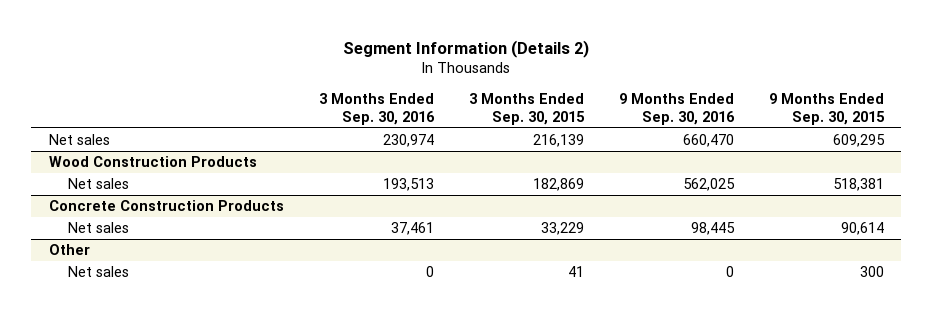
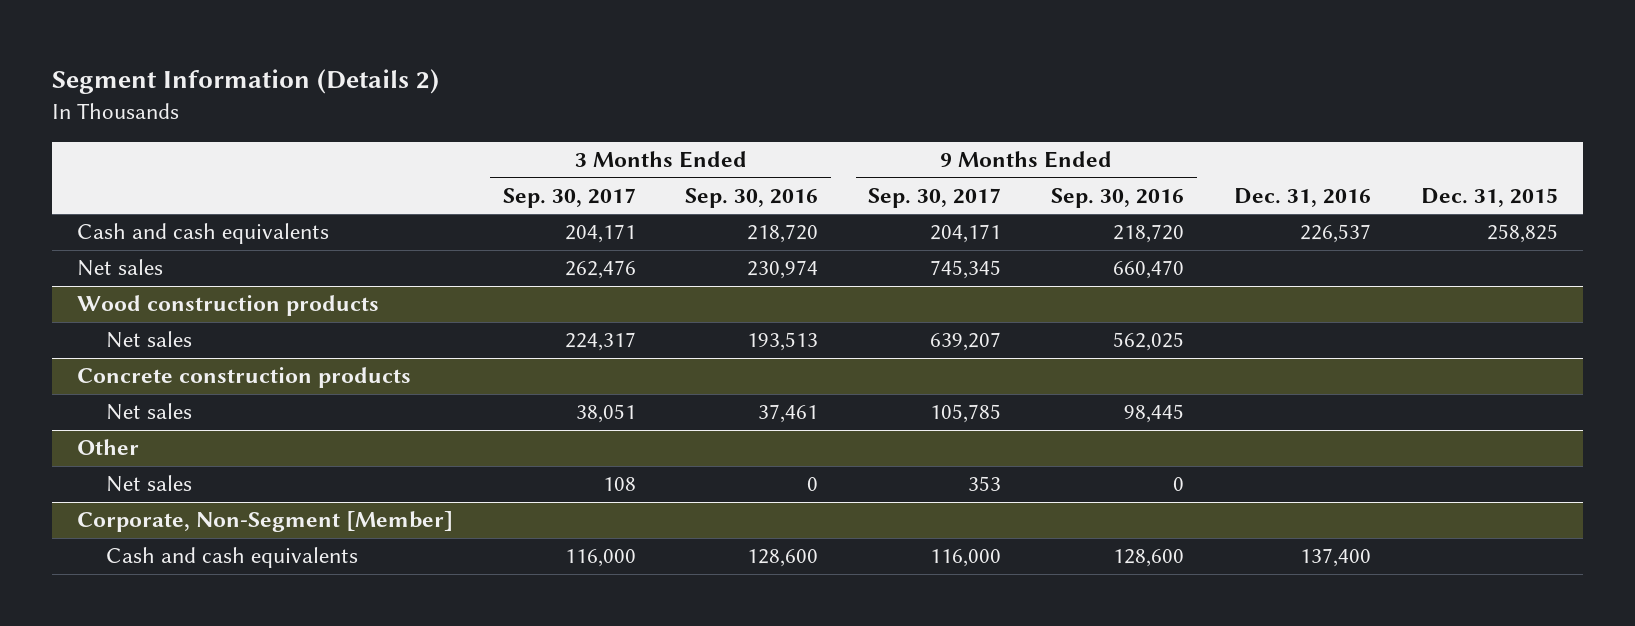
[468,92,585,126] 3 Months Ended Sep. 30, 2015 -> none
[768,92,885,126] 9 Months Ended Sep. 30, 2015 -> none
none -> [502,187,636,208] Sep. 30, 2017
none -> [868,187,1002,208] Sep. 30, 2017
none -> [1233,187,1371,207] Dec. 31, 2016
none -> [1420,187,1558,207] Dec. 31, 2015
none -> [76,223,329,245] Cash and cash equivalents
[48,156,257,168] Wood Construction Products -> [76,295,379,317] Wood construction products
[48,200,284,212] Concrete Construction Products -> [76,367,411,389] Concrete construction products
none -> [76,511,453,533] Corporate, Non-Segment [Member]
none -> [106,547,359,569] Cash and cash equivalents

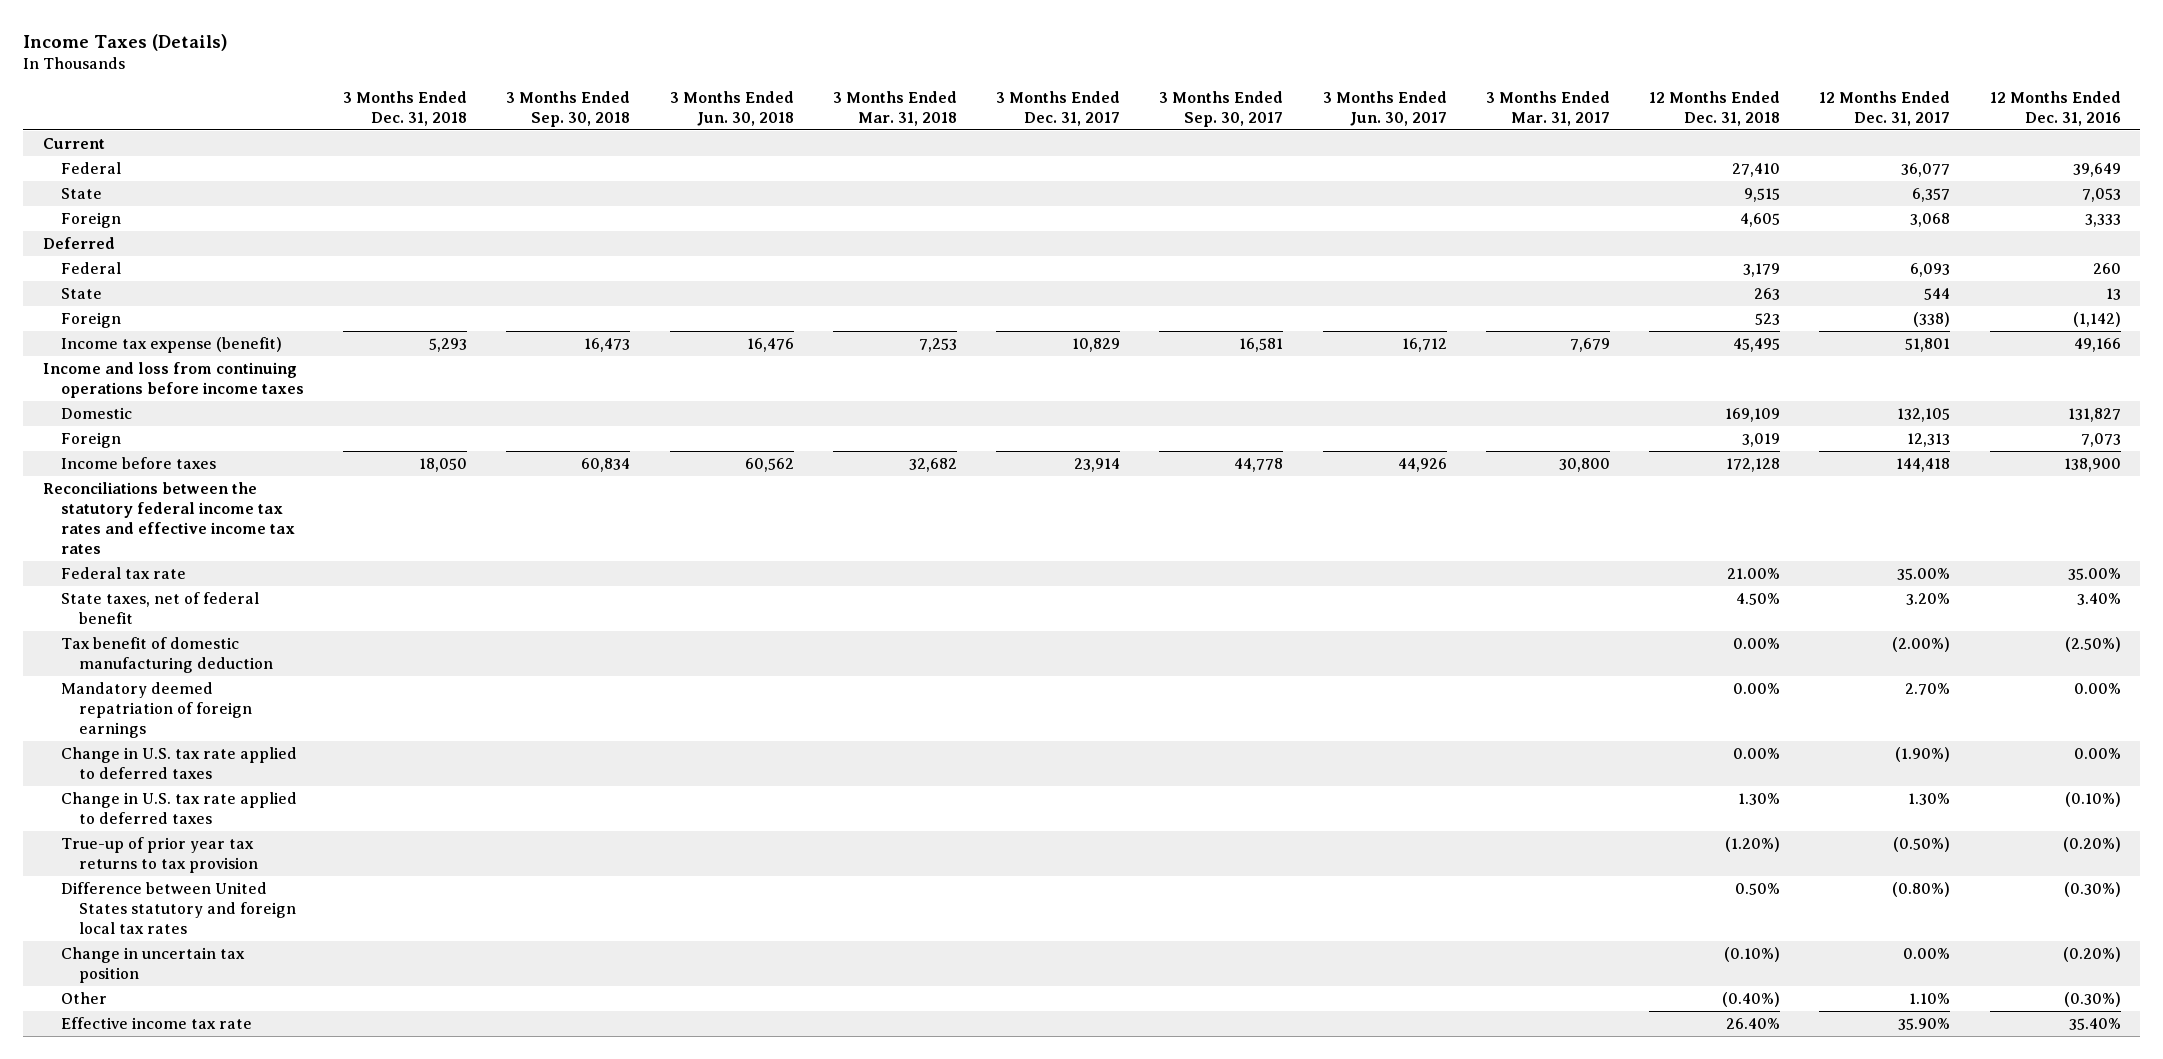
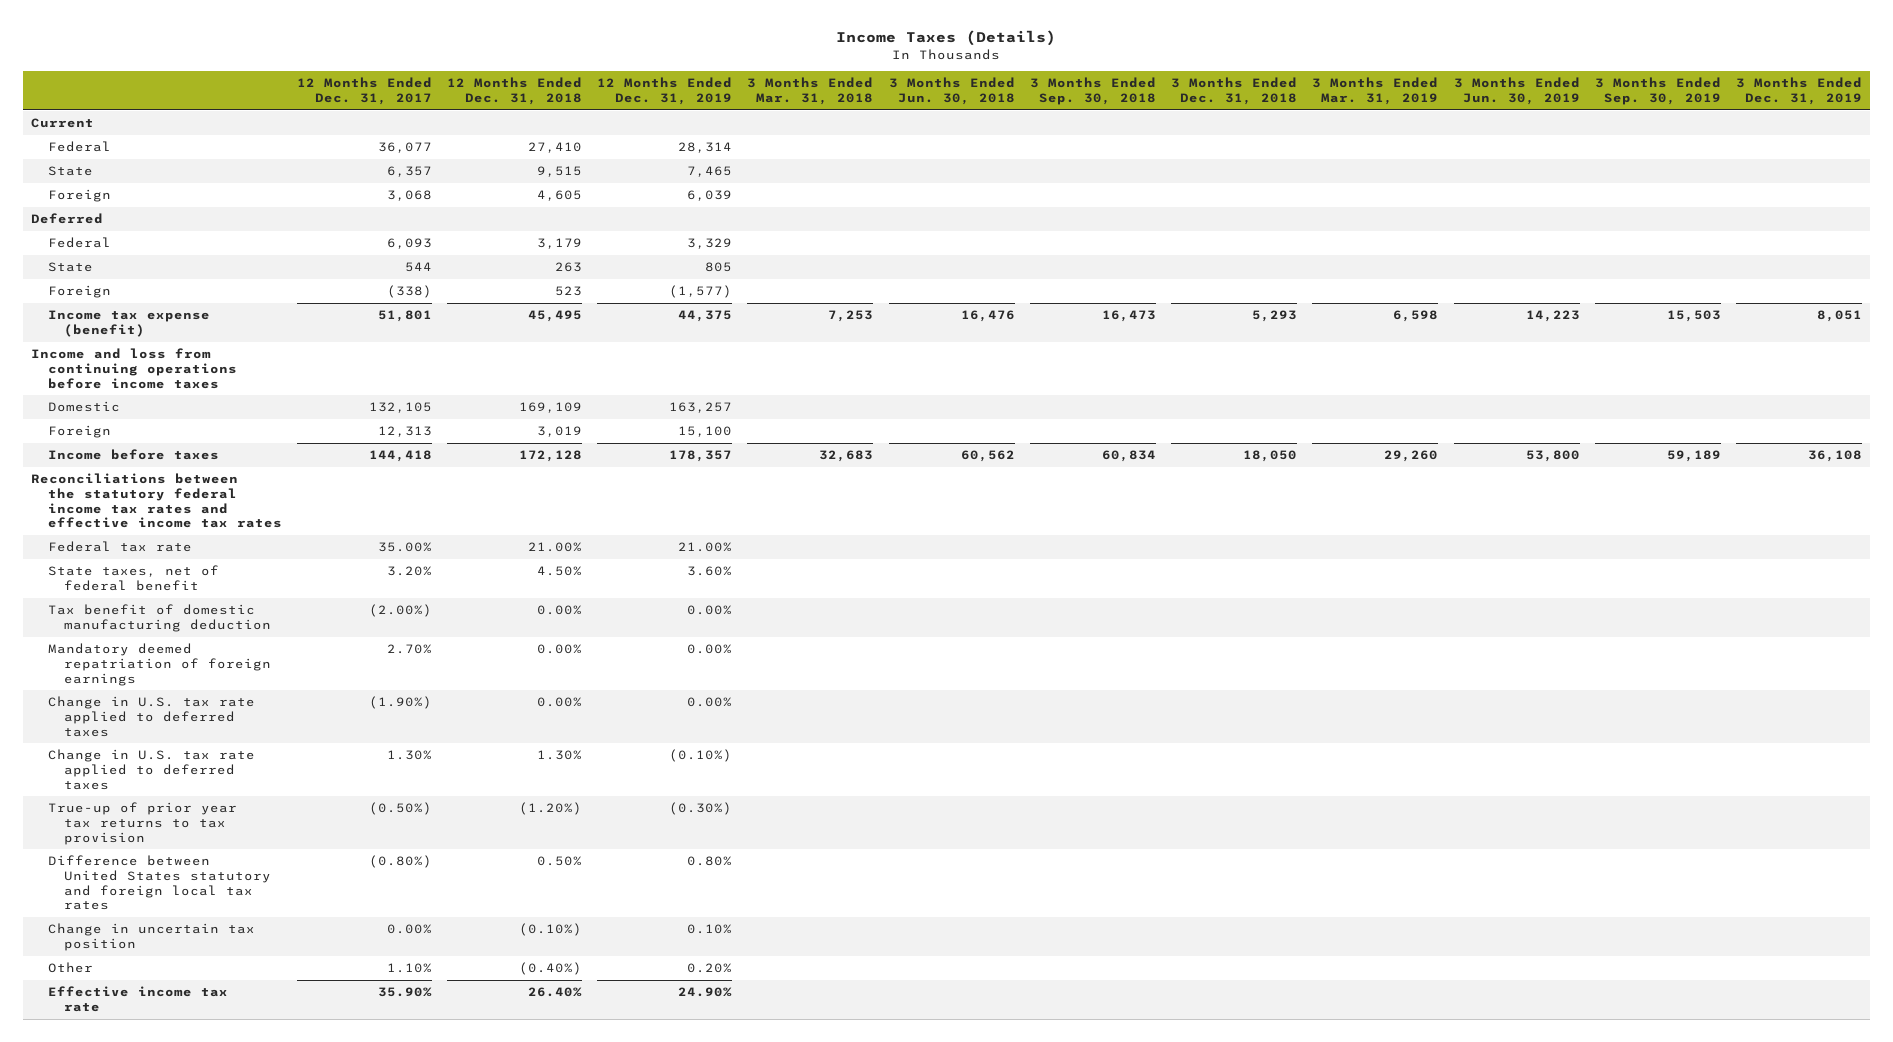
[996,90,1121,126] 3 Months Ended Dec. 31, 2017 -> none
[1159,90,1284,127] 3 Months Ended Sep. 30, 2017 -> none
[1322,90,1447,126] 3 Months Ended Jun. 30, 2017 -> none
[1485,90,1610,126] 3 Months Ended Mar. 31, 2017 -> none
[1989,90,2121,126] 12 Months Ended Dec. 31, 2016 -> none
none -> [597,77,733,105] 12 Months Ended Dec. 31, 2019
none -> [1312,77,1439,105] 3 Months Ended Mar. 31, 2019
none -> [1453,77,1580,105] 3 Months Ended Jun. 30, 2019
none -> [1594,77,1721,105] 3 Months Ended Sep. 30, 2019
none -> [1736,77,1863,105] 3 Months Ended Dec. 31, 2019
[908,458,957,473] 32,682 -> [819,450,874,463] 32,683

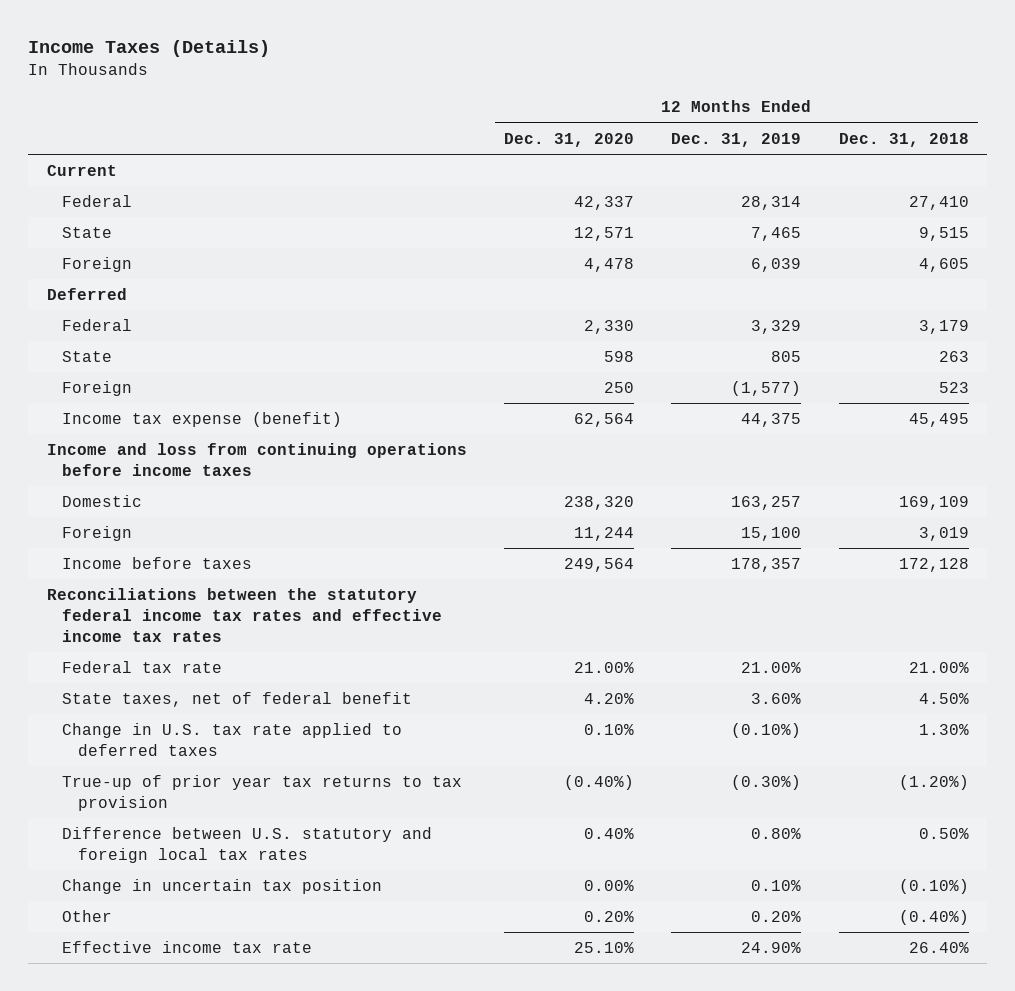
[296,77,432,105] 12 Months Ended Dec. 31, 2017 -> none
[747,77,874,105] 3 Months Ended Mar. 31, 2018 -> none
[888,77,1015,105] 3 Months Ended Jun. 30, 2018 -> none
[1029,77,1156,105] 3 Months Ended Sep. 30, 2018 -> none
[1171,77,1298,105] 3 Months Ended Dec. 31, 2018 -> none
[1312,77,1439,105] 3 Months Ended Mar. 31, 2019 -> none
[1453,77,1580,105] 3 Months Ended Jun. 30, 2019 -> none
[1594,77,1721,105] 3 Months Ended Sep. 30, 2019 -> none
[1736,77,1863,105] 3 Months Ended Dec. 31, 2019 -> none
none -> [504,132,635,147] Dec. 31, 2020
[47,604,272,632] Tax benefit of domestic manufacturing deduction -> none
[47,643,272,686] Mandatory deemed repatriation of foreign earnings -> none
[47,696,255,737] Change in U.S. tax rate applied to deferred taxes -> none
[47,855,272,911] Difference between United States statutory and foreign local tax rates -> [62,827,433,863] Difference between U.S. statutory and foreign local tax rates

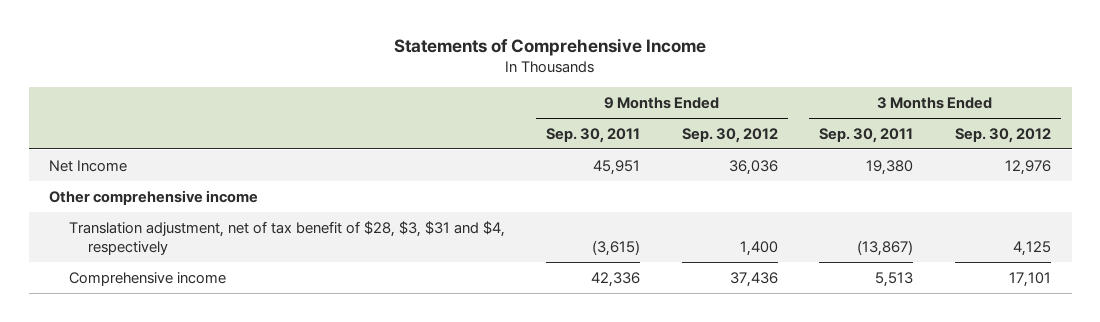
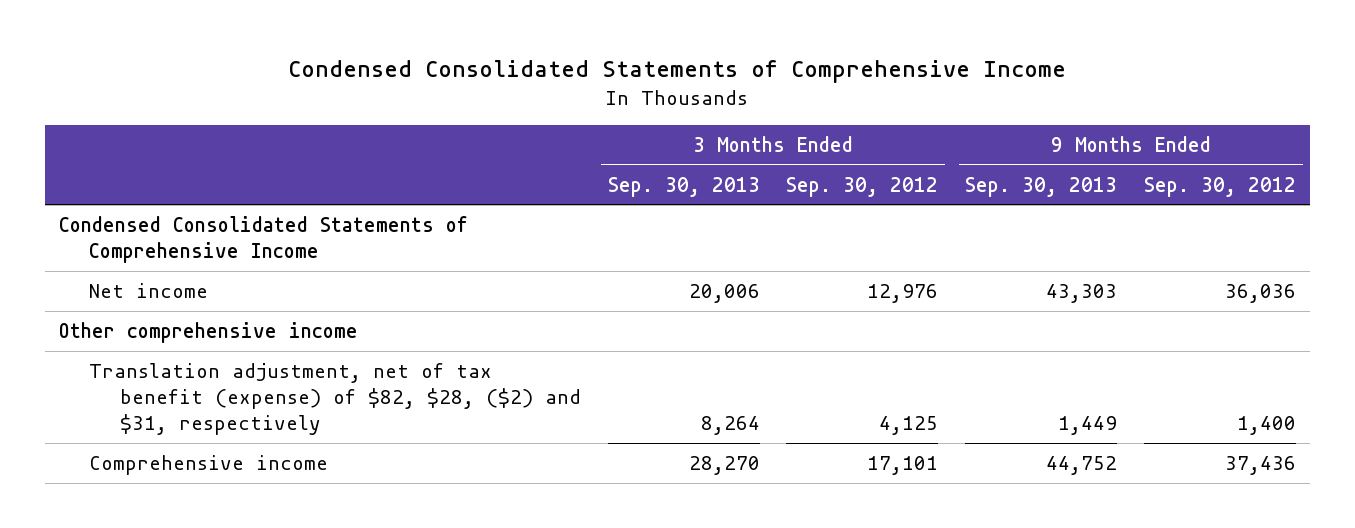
[394,38,707,57] Statements of Comprehensive Income -> [288,60,1067,84] Condensed Consolidated Statements of Comprehensive Income
[546,127,641,143] Sep. 30, 2011 -> none
[819,127,914,143] Sep. 30, 2011 -> none
none -> [607,176,760,197] Sep. 30, 2013
none -> [965,176,1118,197] Sep. 30, 2013
none -> [58,215,468,264] Condensed Consolidated Statements of Comprehensive Income
[49,159,128,172] Net Income -> [89,282,209,298] Net income
[68,220,505,255] Translation adjustment, net of tax benefit of $28, $3, $31 and $4, respectively -> [89,362,581,436] Translation adjustment, net of tax benefit (expense) of $82, $28, ($2) and $31, respectively

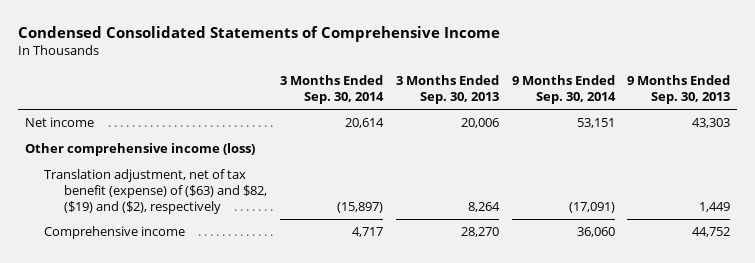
[786,176,939,197] Sep. 30, 2012 -> none
[1144,176,1297,197] Sep. 30, 2012 -> none
none -> [279,75,384,105] 3 Months Ended Sep. 30, 2014
none -> [511,75,616,105] 9 Months Ended Sep. 30, 2014
[58,215,468,264] Condensed Consolidated Statements of Comprehensive Income -> none
[58,321,358,343] Other comprehensive income -> [24,143,255,157] Other comprehensive income (loss)
[89,362,581,436] Translation adjustment, net of tax benefit (expense) of $82, $28, ($2) and $31, respectively -> [44,169,267,215] Translation adjustment, net of tax benefit (expense) of ($63) and $82, ($19) and ($2), respectively

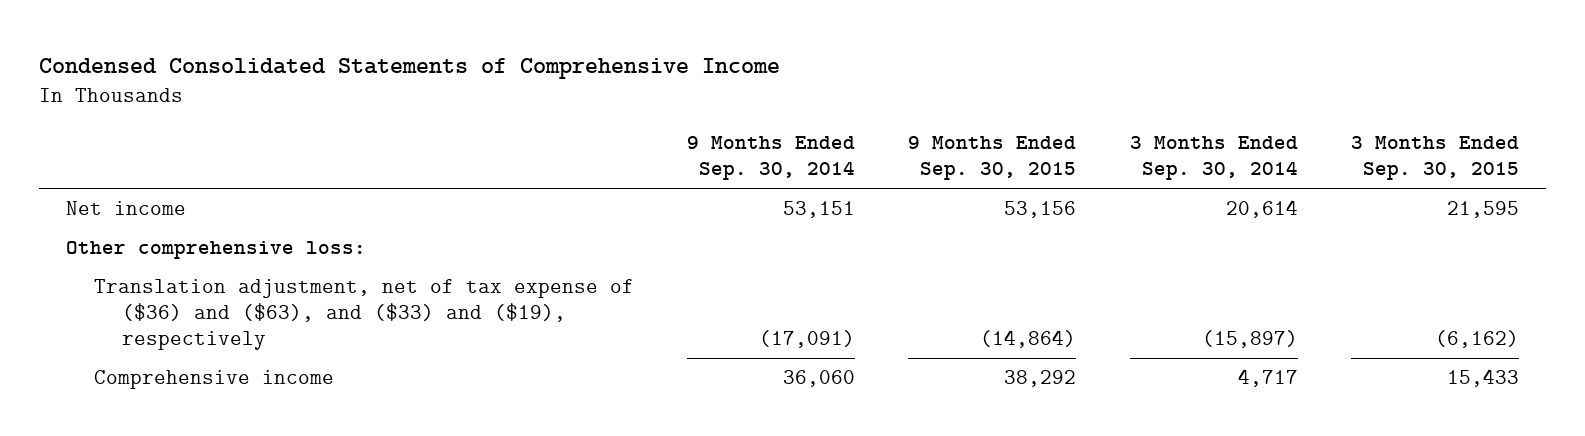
[395,75,499,105] 3 Months Ended Sep. 30, 2013 -> none
[627,75,731,105] 9 Months Ended Sep. 30, 2013 -> none
none -> [908,136,1077,181] 9 Months Ended Sep. 30, 2015
none -> [1351,136,1520,181] 3 Months Ended Sep. 30, 2015
[24,143,255,157] Other comprehensive income (loss) -> [65,241,366,260] Other comprehensive loss:
[44,169,267,215] Translation adjustment, net of tax benefit (expense) of ($63) and $82, ($19) and ($2), respectively -> [93,279,634,350] Translation adjustment, net of tax expense of ($36) and ($63), and ($33) and ($19), respectively

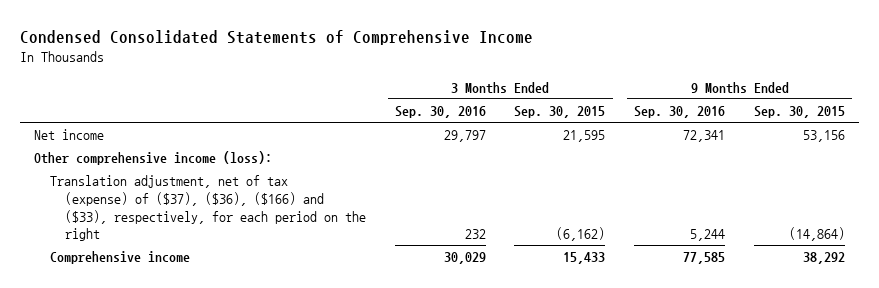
[687,136,856,181] 9 Months Ended Sep. 30, 2014 -> none
[1129,136,1298,181] 3 Months Ended Sep. 30, 2014 -> none
none -> [394,106,486,119] Sep. 30, 2016
none -> [634,106,726,119] Sep. 30, 2016
[65,241,366,260] Other comprehensive loss: -> [34,151,273,166] Other comprehensive income (loss):
[93,279,634,350] Translation adjustment, net of tax expense of ($36) and ($63), and ($33) and ($19), respectively -> [49,175,367,242] Translation adjustment, net of tax (expense) of ($37), ($36), ($166) and ($33), respectively, for each period on the right

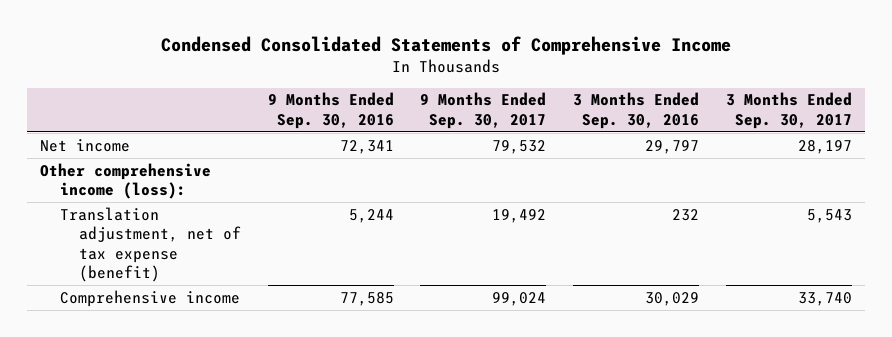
[514,106,606,119] Sep. 30, 2015 -> none
[753,106,845,119] Sep. 30, 2015 -> none
none -> [420,92,547,129] 9 Months Ended Sep. 30, 2017
none -> [725,92,852,129] 3 Months Ended Sep. 30, 2017
[49,175,367,242] Translation adjustment, net of tax (expense) of ($37), ($36), ($166) and ($33), respectively, for each period on the right -> [59,206,241,283] Translation adjustment, net of tax expense (benefit)

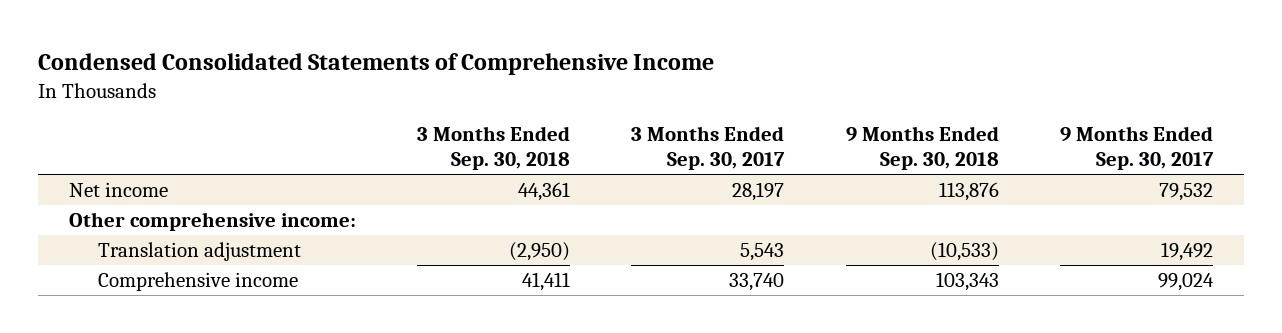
[267,92,394,129] 9 Months Ended Sep. 30, 2016 -> none
[573,92,700,129] 3 Months Ended Sep. 30, 2016 -> none
none -> [417,125,571,170] 3 Months Ended Sep. 30, 2018
none -> [845,125,999,170] 9 Months Ended Sep. 30, 2018
[40,162,212,200] Other comprehensive income (loss): -> [68,212,356,232] Other comprehensive income:
[59,206,241,283] Translation adjustment, net of tax expense (benefit) -> [98,242,302,262] Translation adjustment

